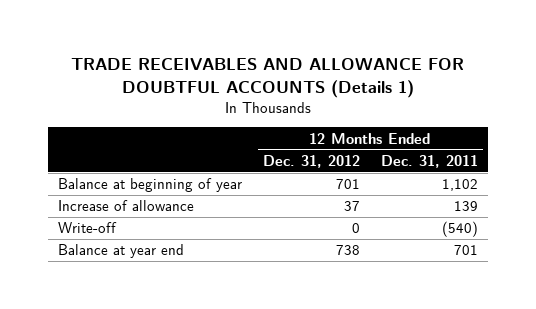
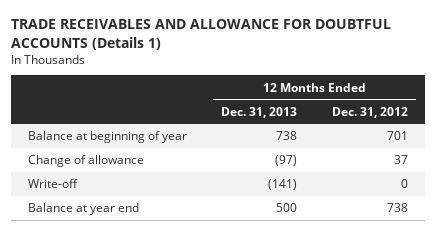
[380,154,478,168] Dec. 31, 2011 -> none
none -> [221,106,298,118] Dec. 31, 2013
[57,200,194,212] Increase of allowance -> [27,155,144,168] Change of allowance

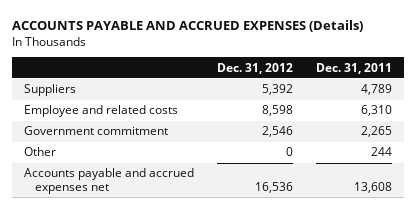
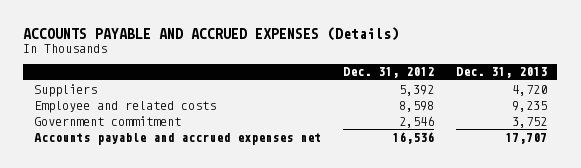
[316,62,393,74] Dec. 31, 2011 -> none
none -> [455,67,547,79] Dec. 31, 2013
[23,147,56,157] Other -> none

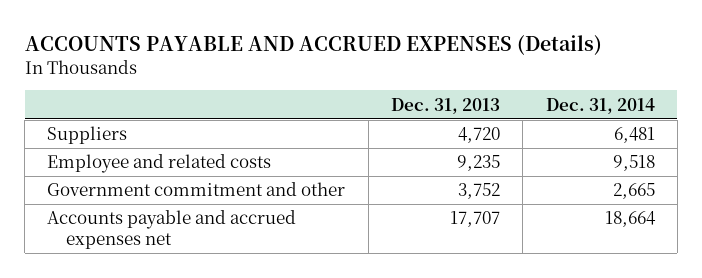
[342,67,434,79] Dec. 31, 2012 -> none
none -> [545,97,655,114] Dec. 31, 2014
[34,115,182,126] Government commitment -> [47,182,346,197] Government commitment and other

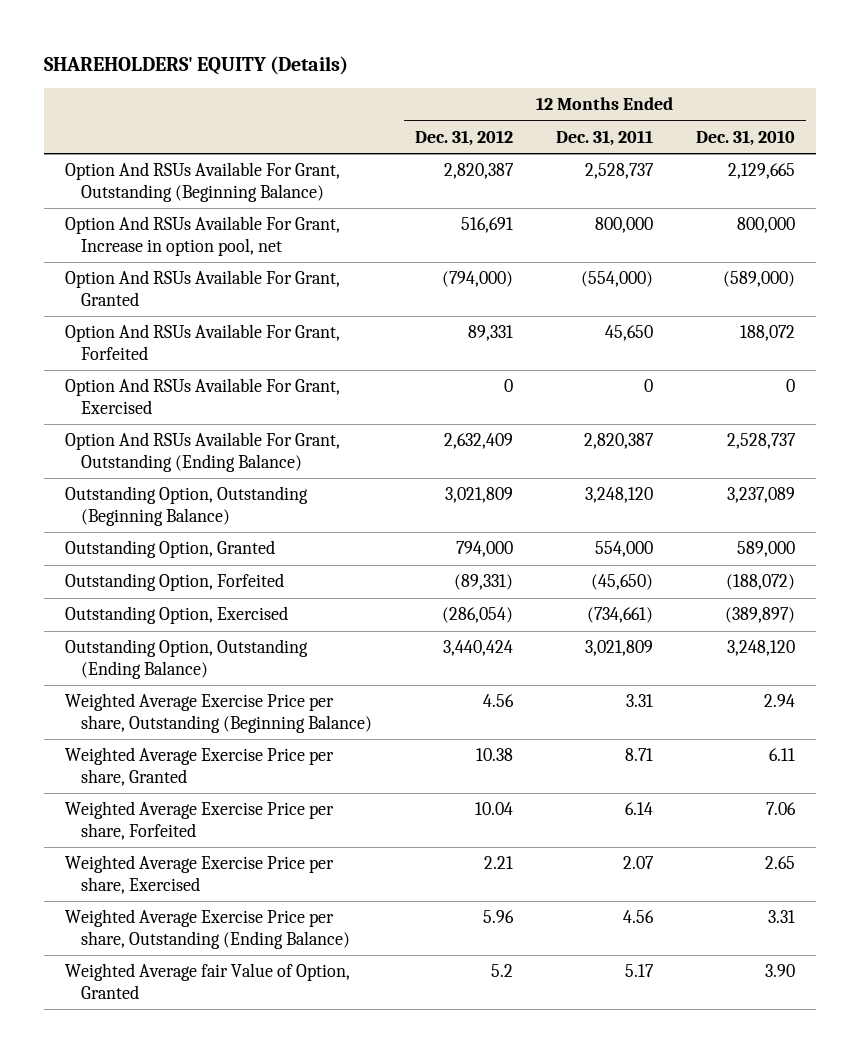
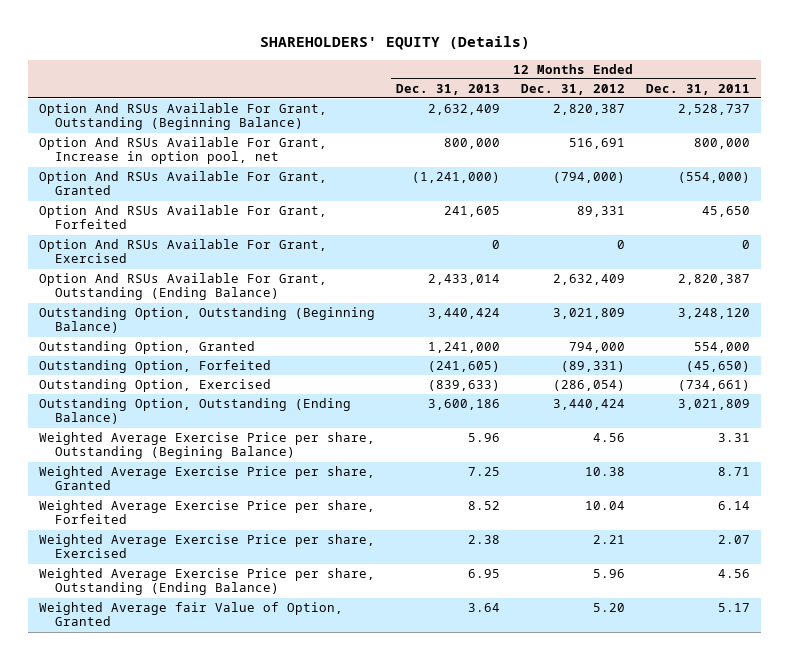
[695,129,795,146] Dec. 31, 2010 -> none
none -> [395,83,500,95] Dec. 31, 2013
[65,693,373,733] Weighted Average Exercise Price per share, Outstanding (Beginning Balance) -> [38,432,375,460] Weighted Average Exercise Price per share, Outstanding (Begining Balance)
[491,964,514,978] 5.2 -> [593,603,626,613] 5.20

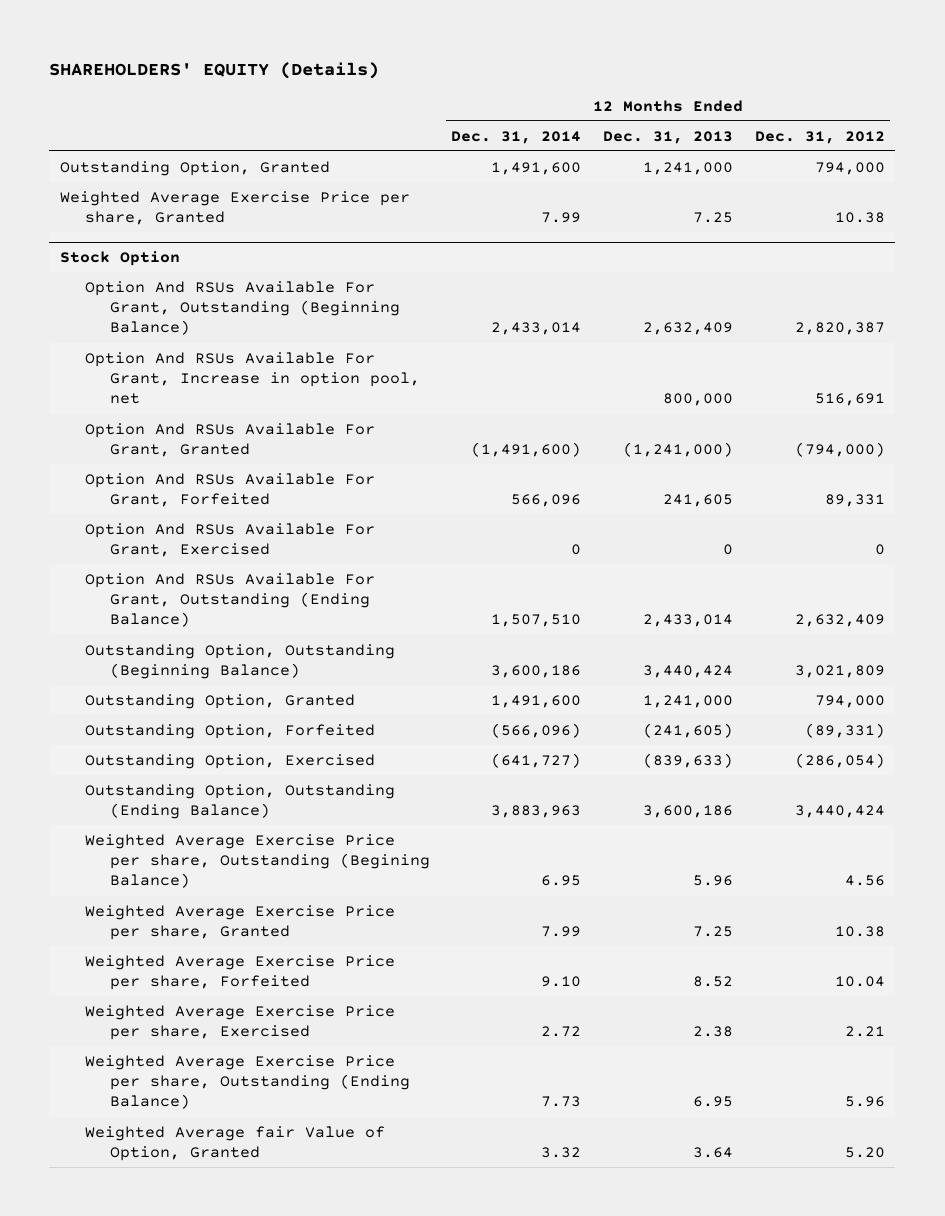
[646,83,751,95] Dec. 31, 2011 -> none
none -> [451,130,582,144] Dec. 31, 2014
none -> [60,160,331,176] Outstanding Option, Granted
none -> [60,190,411,226] Weighted Average Exercise Price per share, Granted
none -> [60,250,181,266] Stock Option

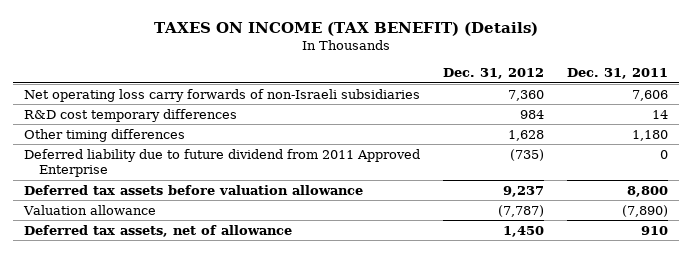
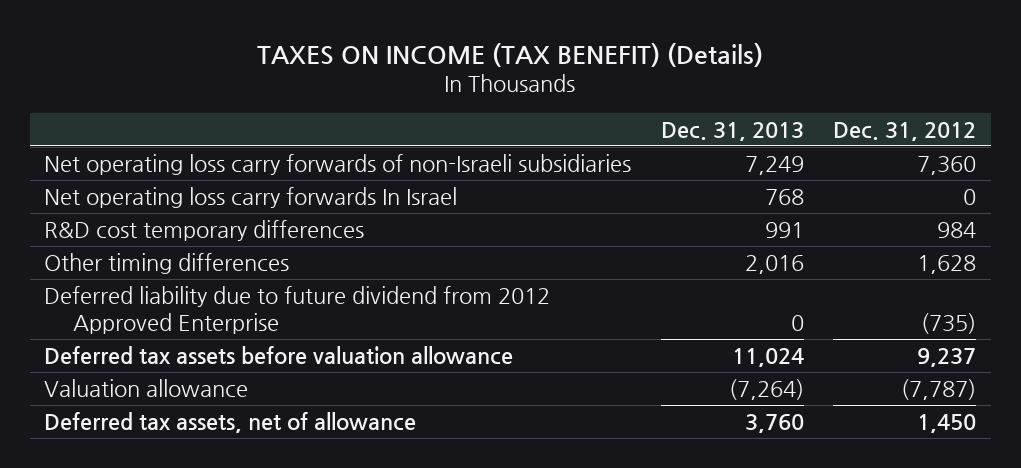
[566,68,668,80] Dec. 31, 2011 -> none
none -> [660,121,804,141] Dec. 31, 2013
none -> [44,186,458,208] Net operating loss carry forwards In Israel
[24,148,421,178] Deferred liability due to future dividend from 2011 Approved Enterprise -> [44,285,551,334] Deferred liability due to future dividend from 2012 Approved Enterprise

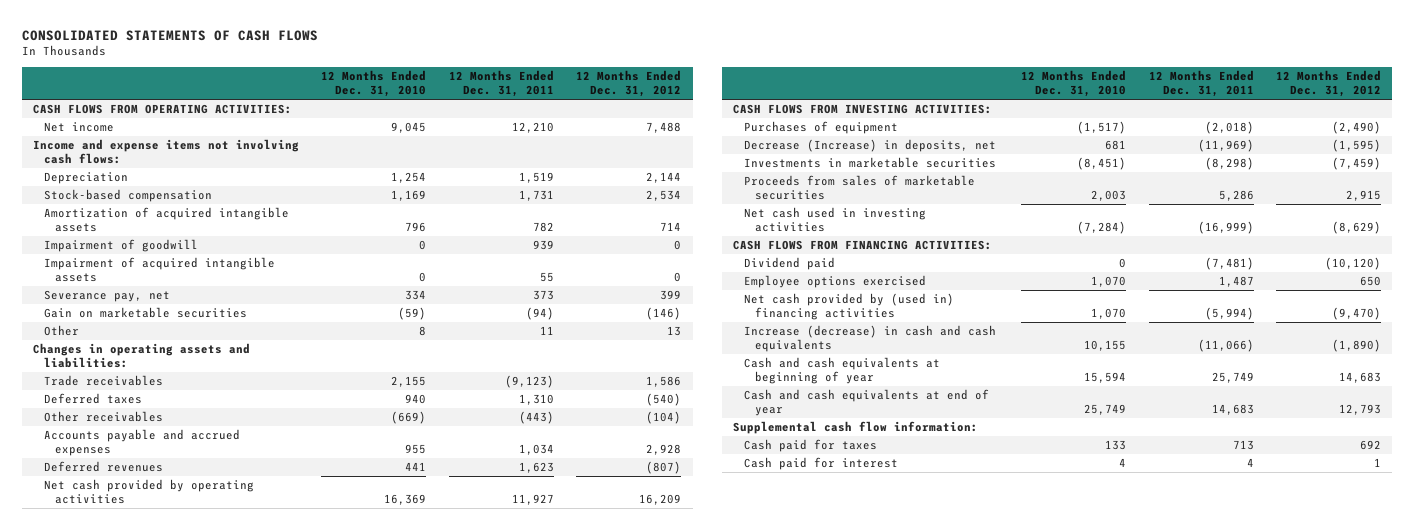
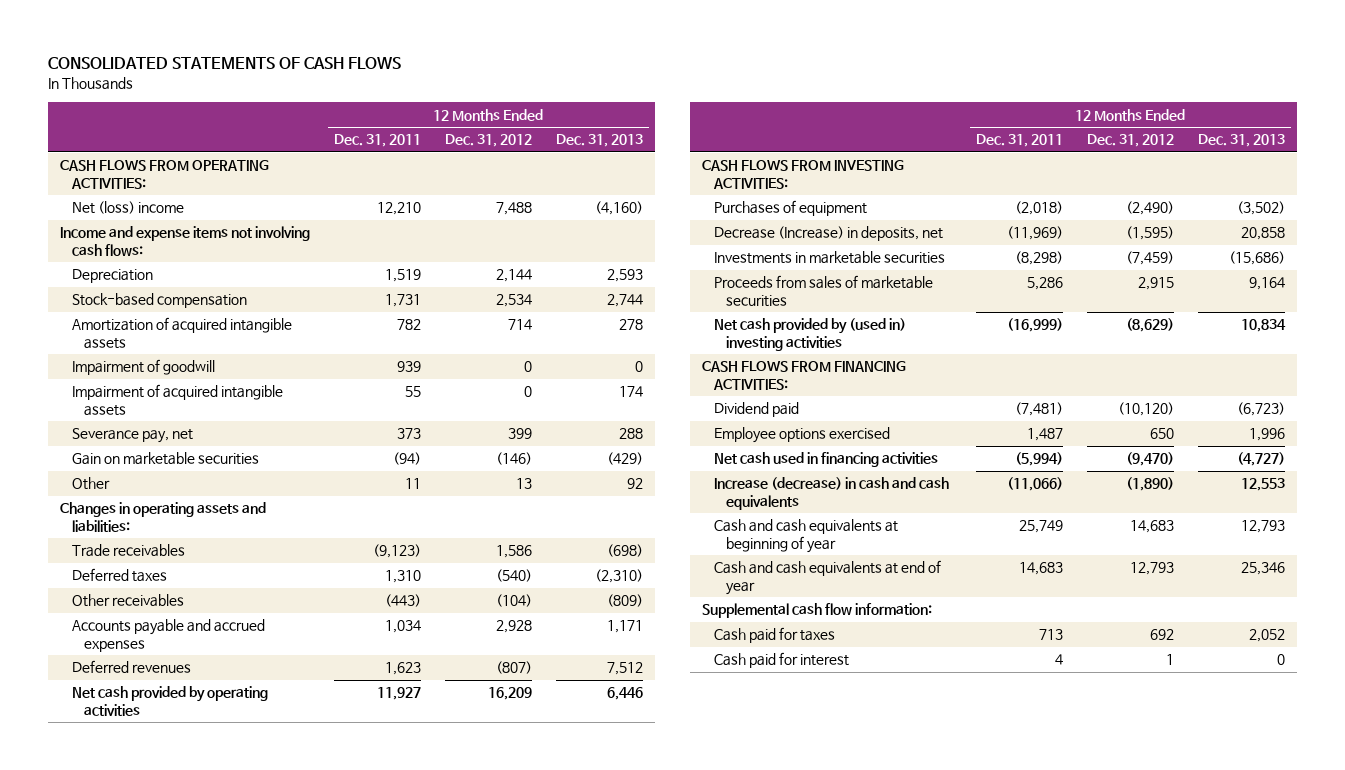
[321,70,427,98] 12 Months Ended Dec. 31, 2010 -> none
none -> [555,134,643,148] Dec. 31, 2013
[44,122,115,133] Net income -> [71,201,184,215] Net (loss) income
[744,207,927,233] Net cash used in investing activities -> [713,318,906,351] Net cash provided by (used in) investing activities
[744,293,955,321] Net cash provided by (used in) financing activities -> [713,452,938,468] Net cash used in financing activities

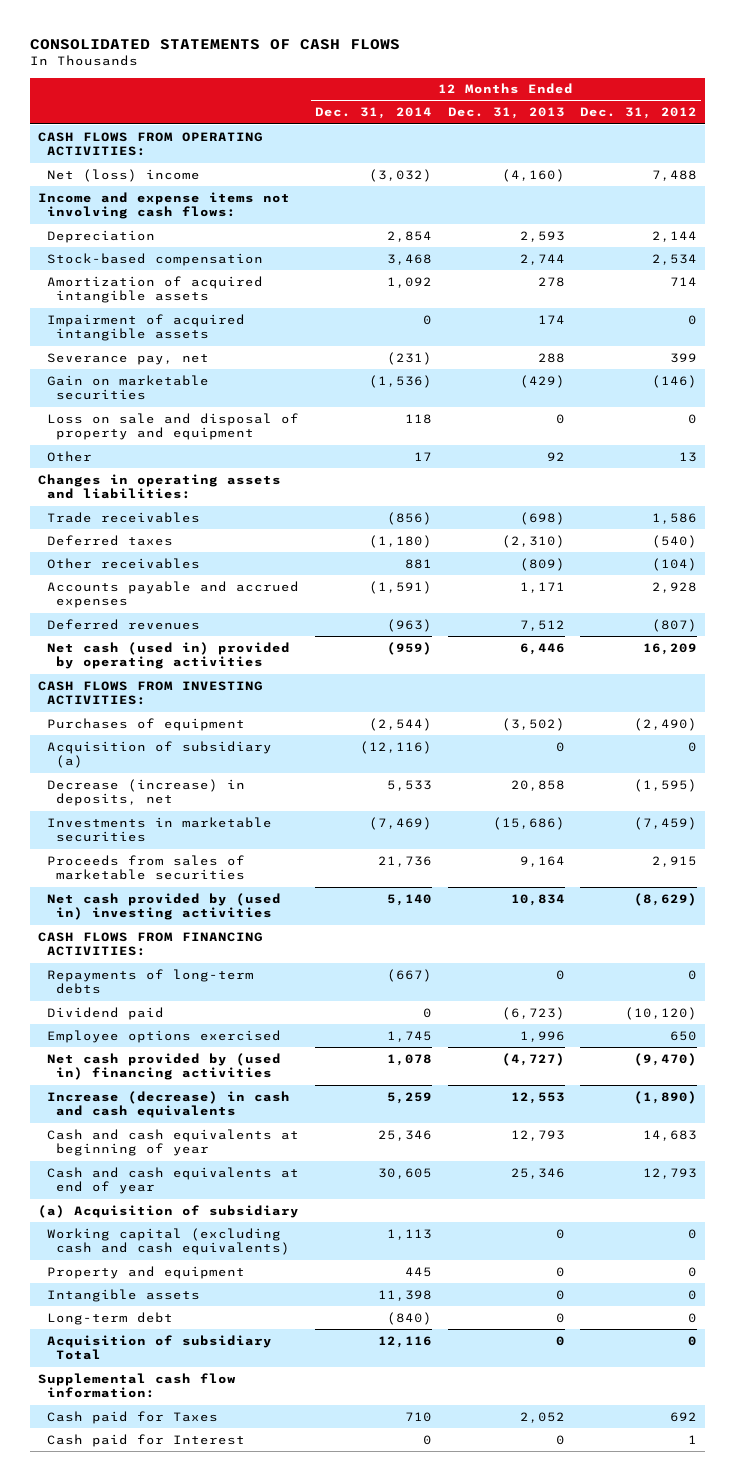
[333,134,421,148] Dec. 31, 2011 -> none
none -> [314,107,432,120] Dec. 31, 2014
[71,359,215,376] Impairment of goodwill -> none
none -> [46,412,299,441] Loss on sale and disposal of property and equipment
[71,686,268,716] Net cash provided by operating activities -> [46,641,290,670] Net cash (used in) provided by operating activities
none -> [46,740,272,769] Acquisition of subsidiary (a)
[713,226,943,242] Decrease (Increase) in deposits, net -> [46,778,245,807] Decrease (increase) in deposits, net
none -> [46,968,254,995] Repayments of long-term debts
[713,452,938,468] Net cash used in financing activities -> [46,1052,281,1081] Net cash provided by (used in) financing activities
none -> [37,1204,299,1218] (a) Acquisition of subsidiary
none -> [46,1227,290,1256] Working capital (excluding cash and cash equivalents)
none -> [46,1265,245,1279] Property and equipment
none -> [46,1288,200,1302] Intangible assets
none -> [46,1311,173,1325] Long-term debt
none -> [46,1334,272,1361] Acquisition of subsidiary Total
[713,627,835,644] Cash paid for taxes -> [46,1410,218,1424] Cash paid for Taxes
[713,652,849,669] Cash paid for interest -> [46,1433,245,1447] Cash paid for Interest

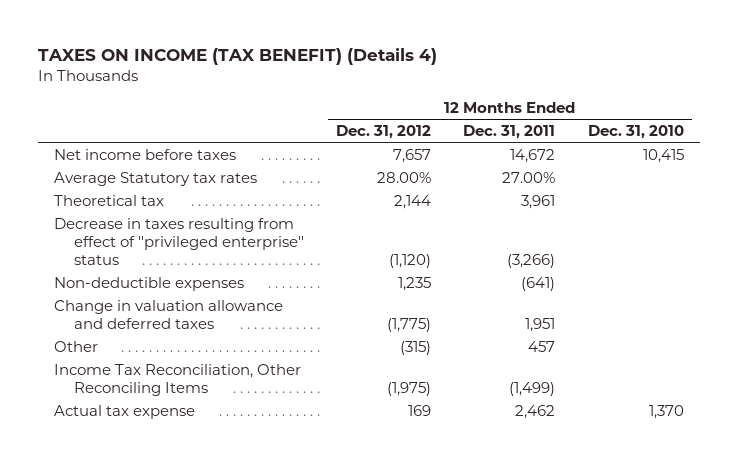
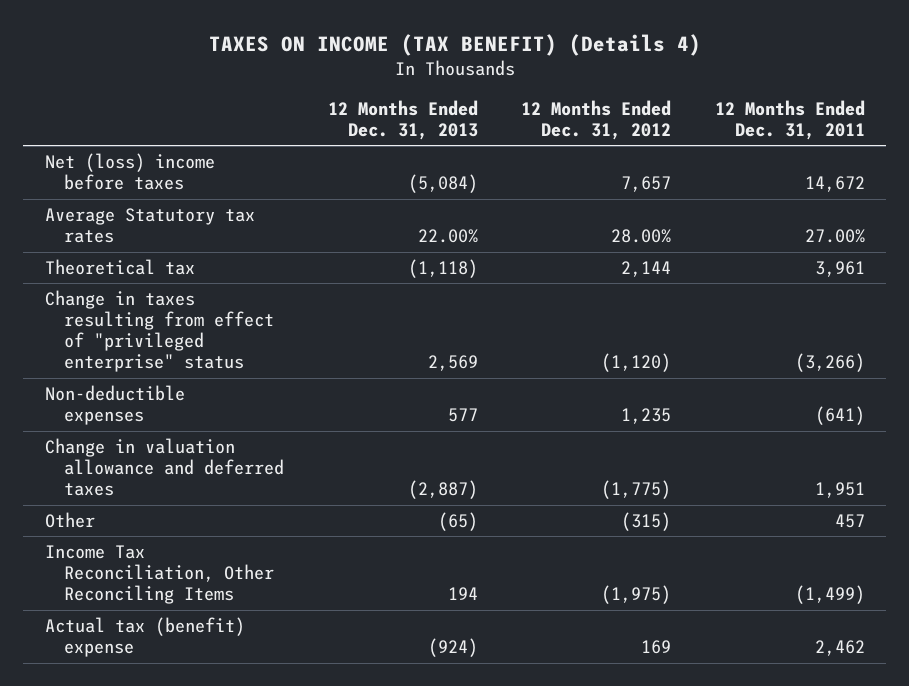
[587,124,684,139] Dec. 31, 2010 -> none
none -> [327,99,478,140] 12 Months Ended Dec. 31, 2013
[53,148,236,160] Net income before taxes -> [44,152,215,191] Net (loss) income before taxes
[53,217,304,265] Decrease in taxes resulting from effect of ''privileged enterprise'' status -> [44,289,275,373] Change in taxes resulting from effect of "privileged enterprise" status
[53,404,195,419] Actual tax expense -> [44,616,245,658] Actual tax (benefit) expense

